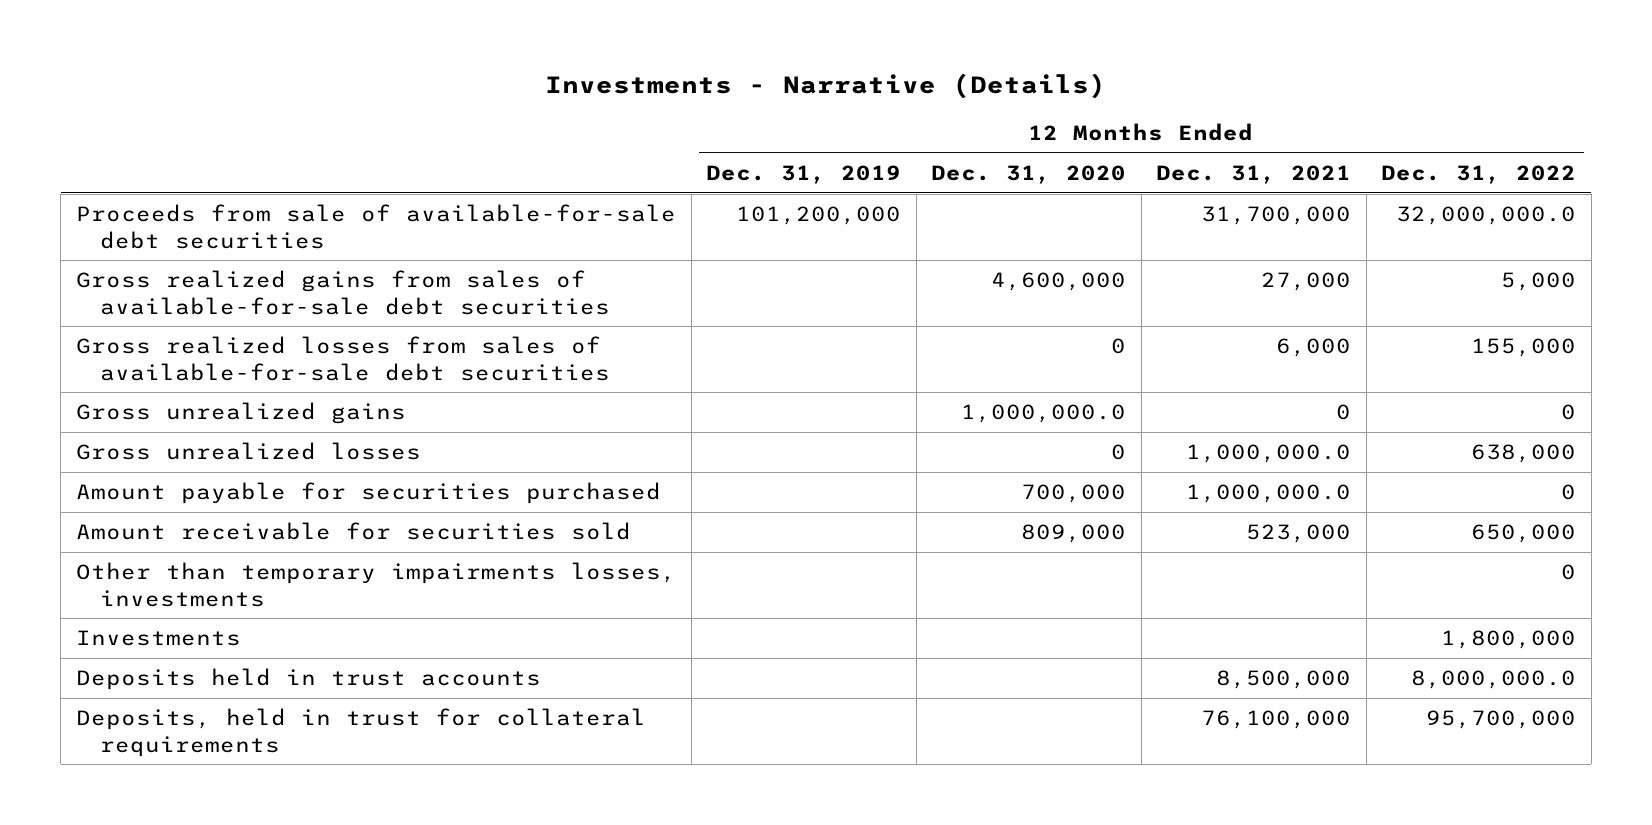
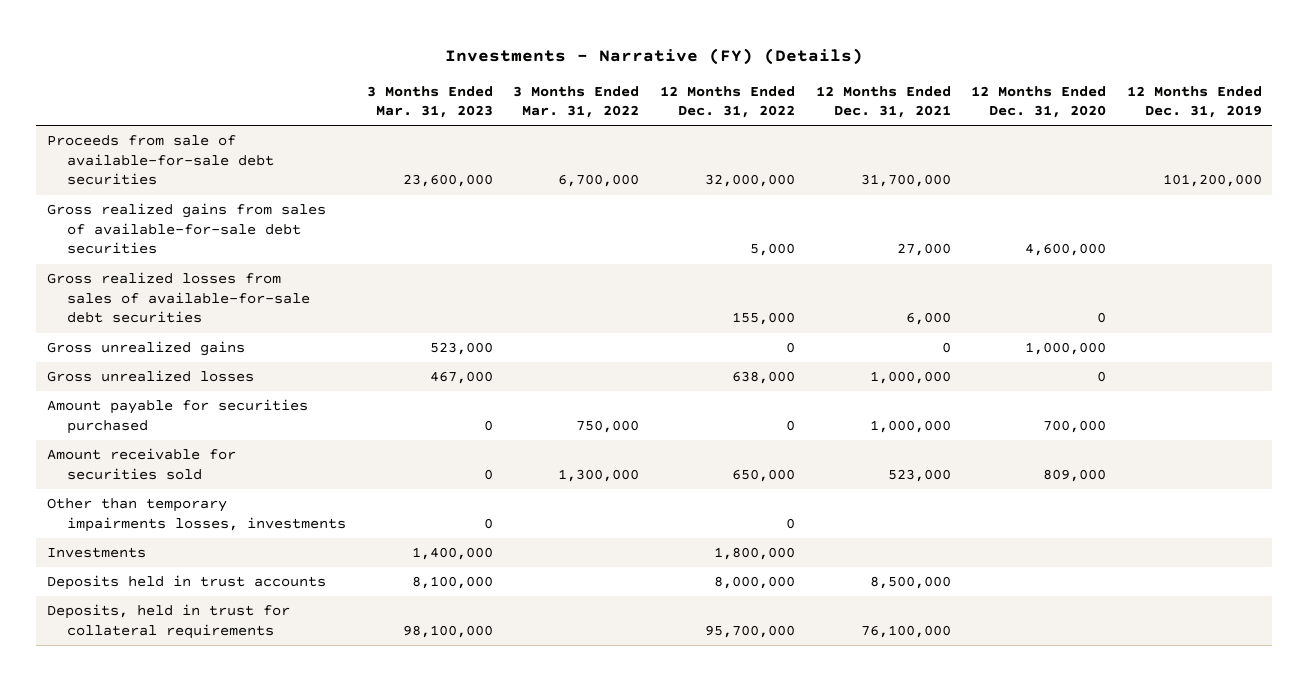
[545,72,1107,99] Investments - Narrative (Details) -> [445,47,864,65] Investments - Narrative (FY) (Details)
none -> [366,85,493,119] 3 Months Ended Mar. 31, 2023
none -> [513,85,640,119] 3 Months Ended Mar. 31, 2022
[1396,206,1577,226] 32,000,000.0 -> [704,174,795,188] 32,000,000
[961,404,1127,424] 1,000,000.0 -> [1025,342,1107,356] 1,000,000
[1186,444,1352,464] 1,000,000.0 -> [869,371,951,385] 1,000,000
[1186,484,1352,504] 1,000,000.0 -> [869,419,951,433] 1,000,000
[1411,670,1577,690] 8,000,000.0 -> [713,576,795,590] 8,000,000

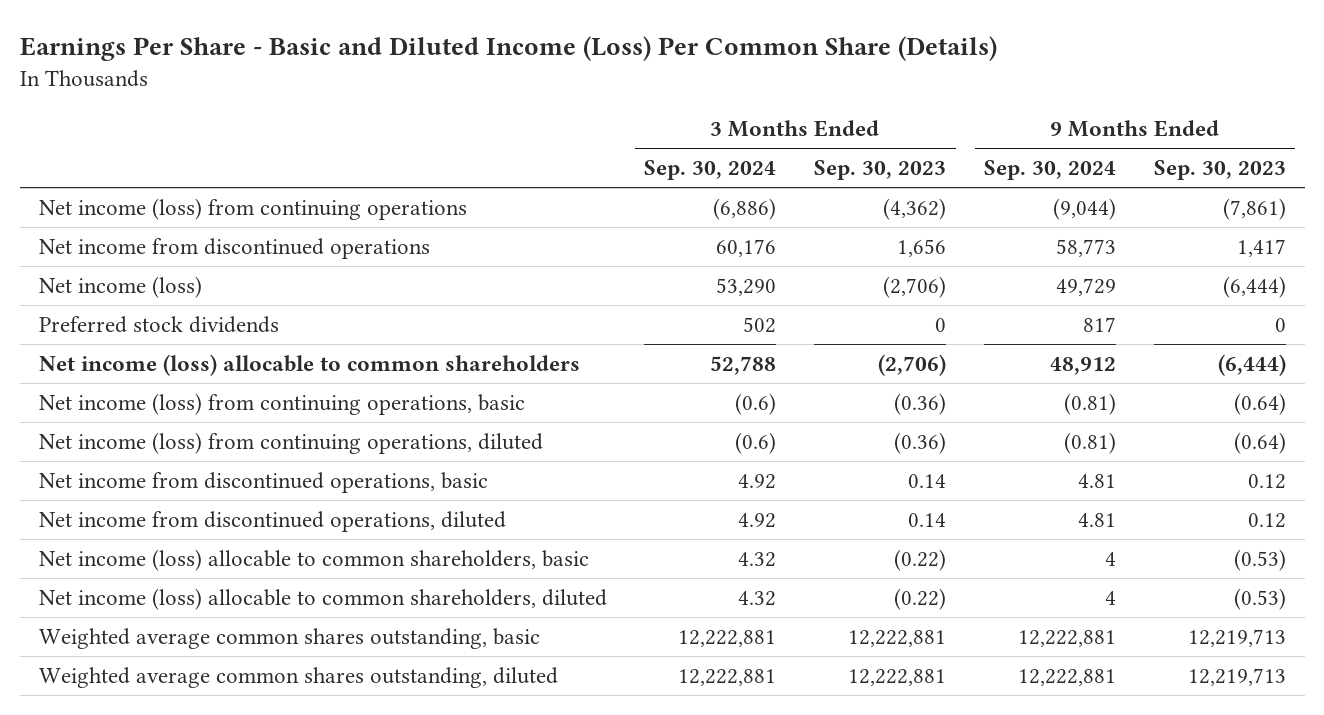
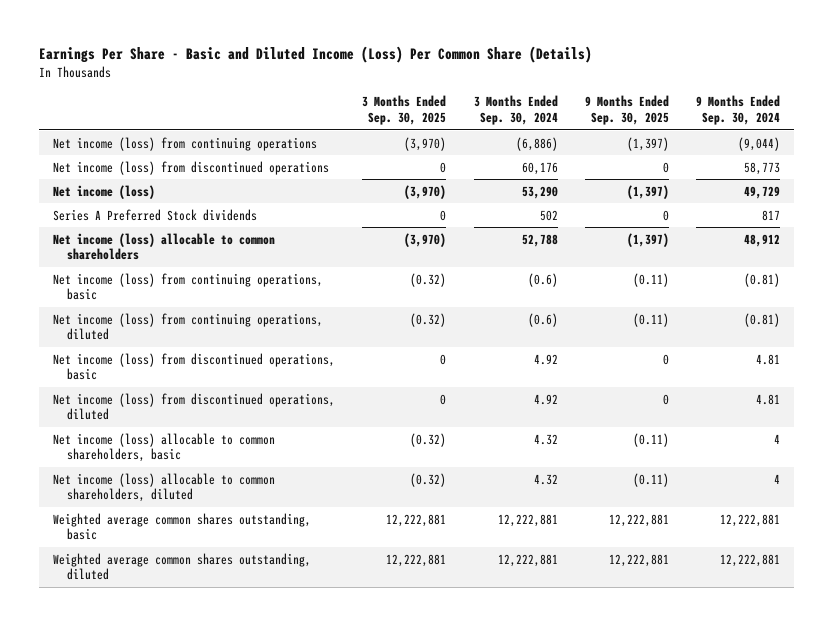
[814,160,947,181] Sep. 30, 2023 -> none
[1153,160,1286,181] Sep. 30, 2023 -> none
none -> [362,95,447,126] 3 Months Ended Sep. 30, 2025
none -> [585,95,670,126] 9 Months Ended Sep. 30, 2025
[38,237,430,259] Net income from discontinued operations -> [52,160,329,175] Net income (loss) from discontinued operations
[38,315,279,333] Preferred stock dividends -> [52,208,257,221] Series A Preferred Stock dividends
[38,471,488,493] Net income from discontinued operations, basic -> [52,352,335,381] Net income (loss) from discontinued operations, basic
[38,510,506,532] Net income from discontinued operations, diluted -> [52,392,335,421] Net income (loss) from discontinued operations, diluted

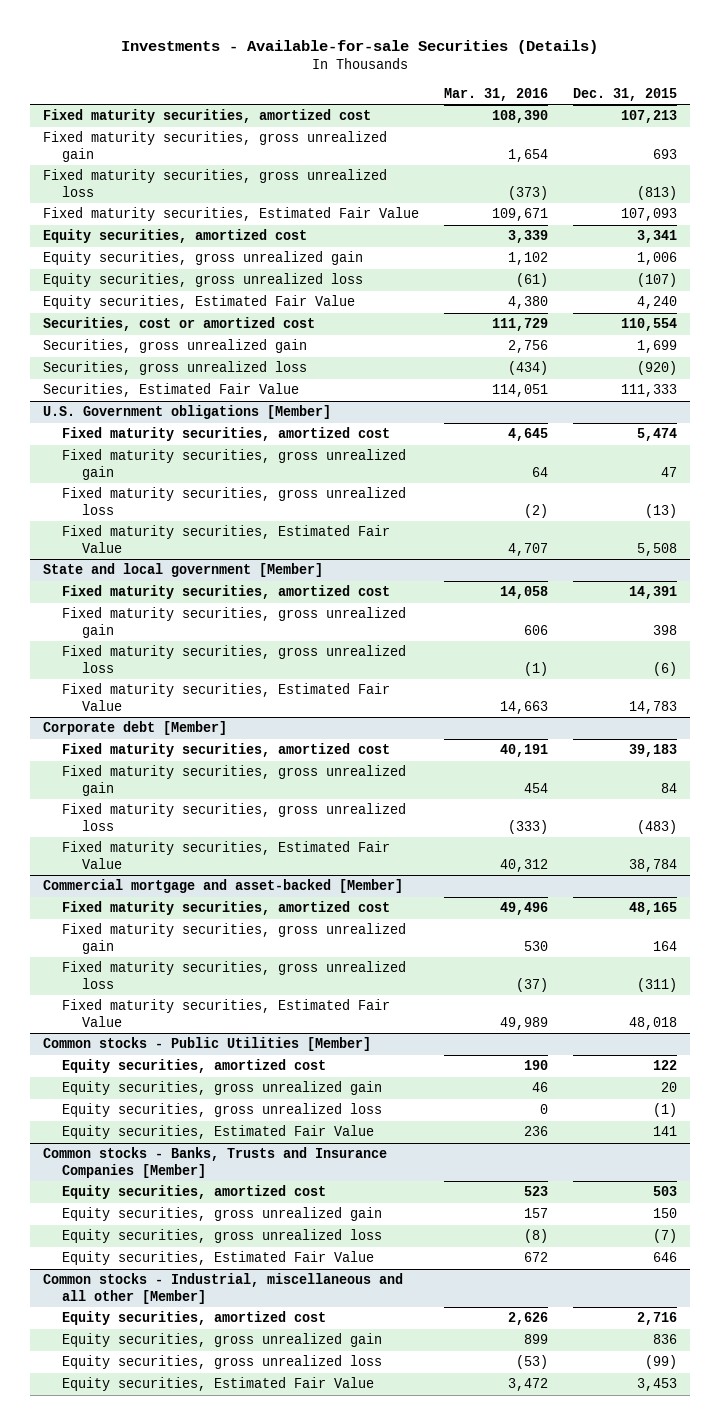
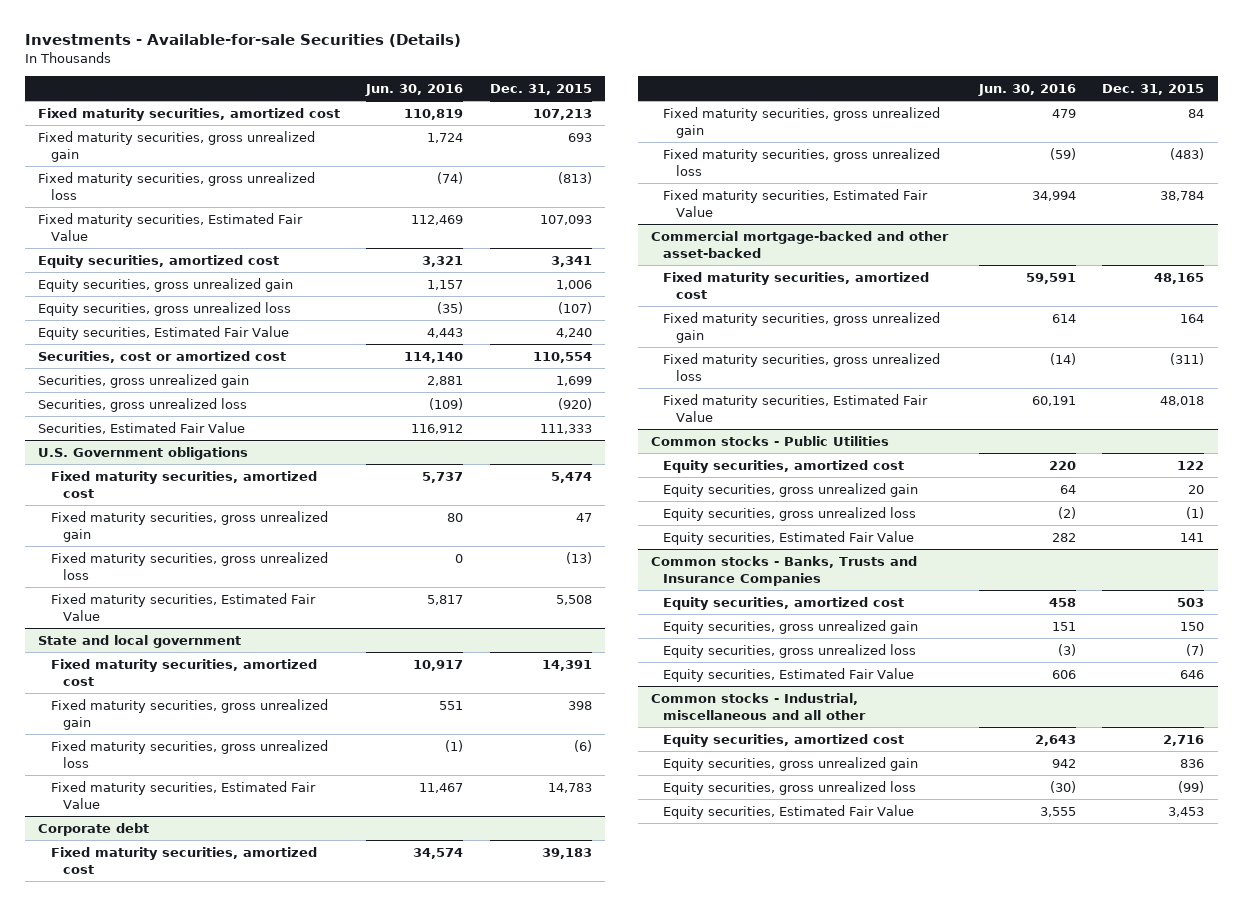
[444,87,549,101] Mar. 31, 2016 -> none
none -> [365,83,464,96] Jun. 30, 2016
[42,405,331,420] U.S. Government obligations [Member] -> [37,446,248,460] U.S. Government obligations
[42,563,323,578] State and local government [Member] -> [37,634,241,648] State and local government
[42,721,227,736] Corporate debt [Member] -> [37,822,149,836] Corporate debt
[42,879,403,894] Commercial mortgage and asset-backed [Member] -> [650,230,949,258] Commercial mortgage-backed and other asset-backed
[42,1037,371,1052] Common stocks - Public Utilities [Member] -> [650,435,889,446] Common stocks - Public Utilities
[42,1147,387,1178] Common stocks - Banks, Trusts and Insurance Companies [Member] -> [650,555,917,586] Common stocks - Banks, Trusts and Insurance Companies
[42,1273,403,1304] Common stocks - Industrial, miscellaneous and all other [Member] -> [650,692,867,720] Common stocks - Industrial, miscellaneous and all other

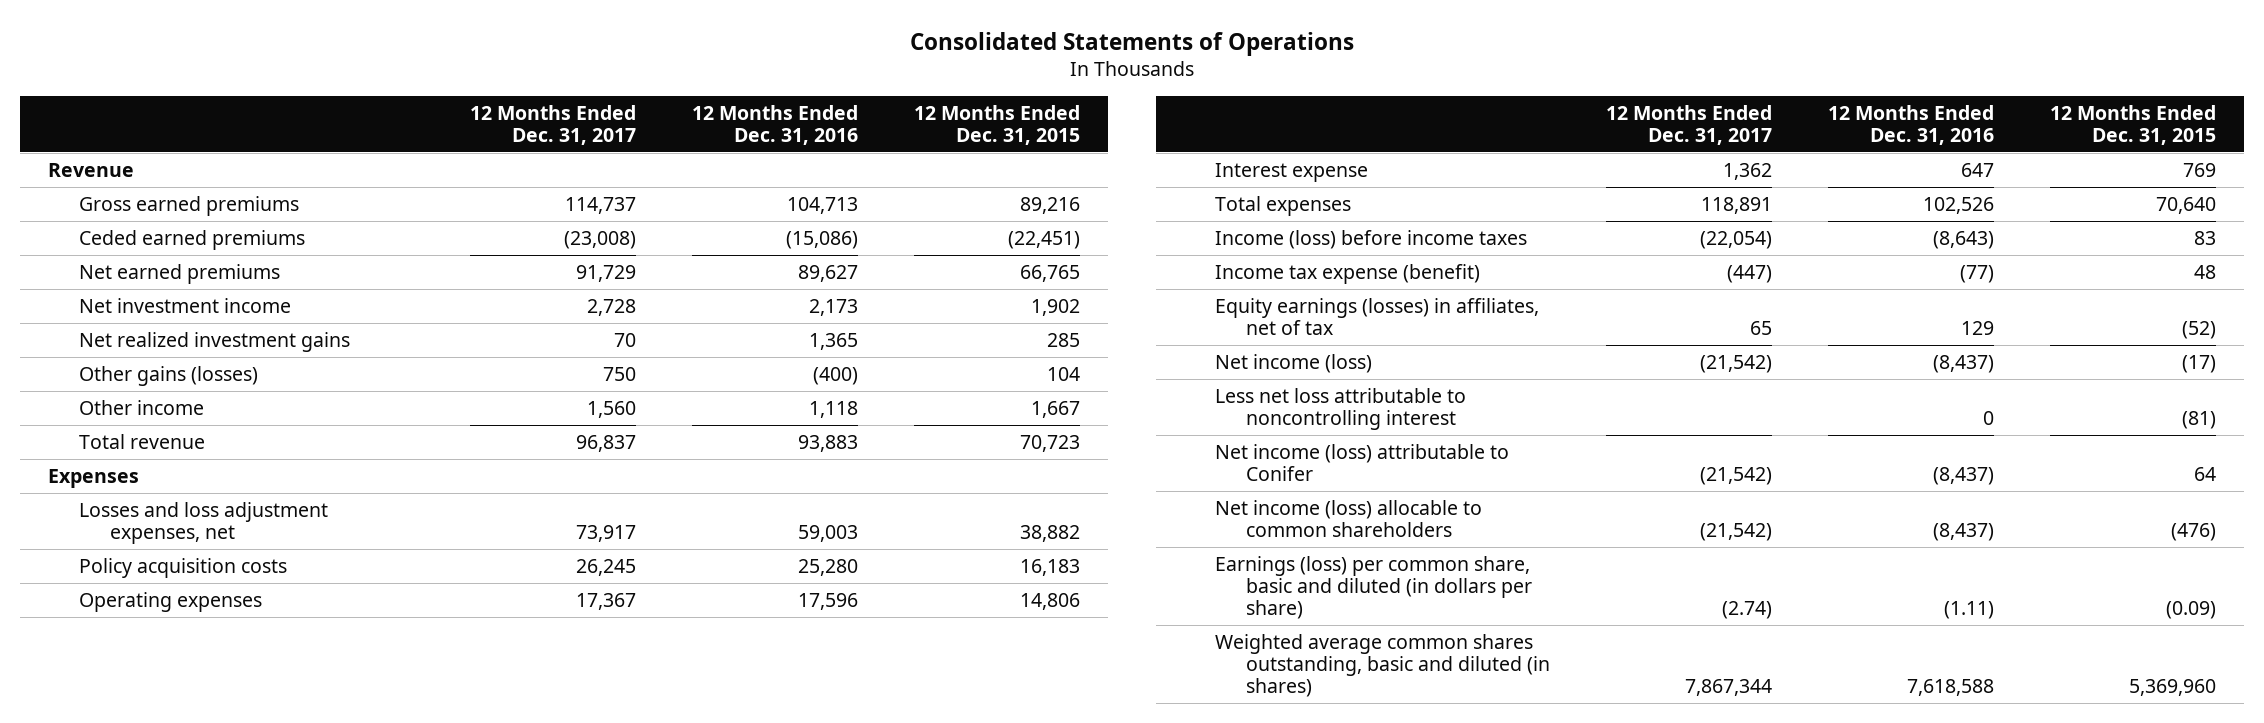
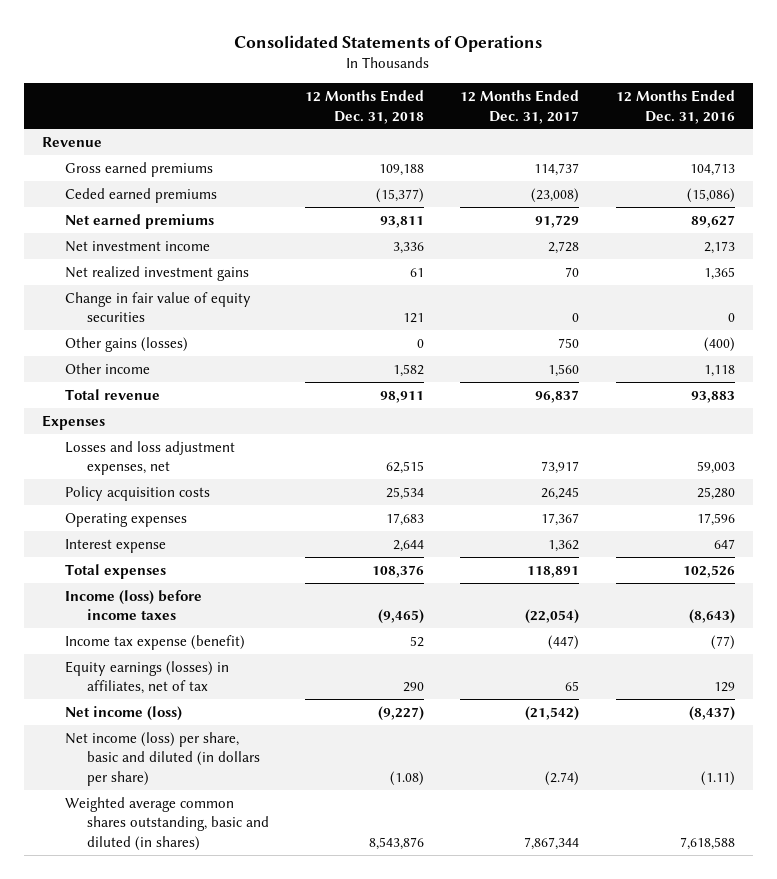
[913,104,1080,145] 12 Months Ended Dec. 31, 2015 -> none
none -> [305,89,425,124] 12 Months Ended Dec. 31, 2018
none -> [64,291,251,323] Change in fair value of equity securities
[1215,387,1467,431] Less net loss attributable to noncontrolling interest -> none
[1215,443,1510,482] Net income (loss) attributable to Conifer -> none
[1215,499,1483,538] Net income (loss) allocable to common shareholders -> none
[1215,555,1533,620] Earnings (loss) per common share, basic and diluted (in dollars per share) -> [64,731,260,787] Net income (loss) per share, basic and diluted (in dollars per share)

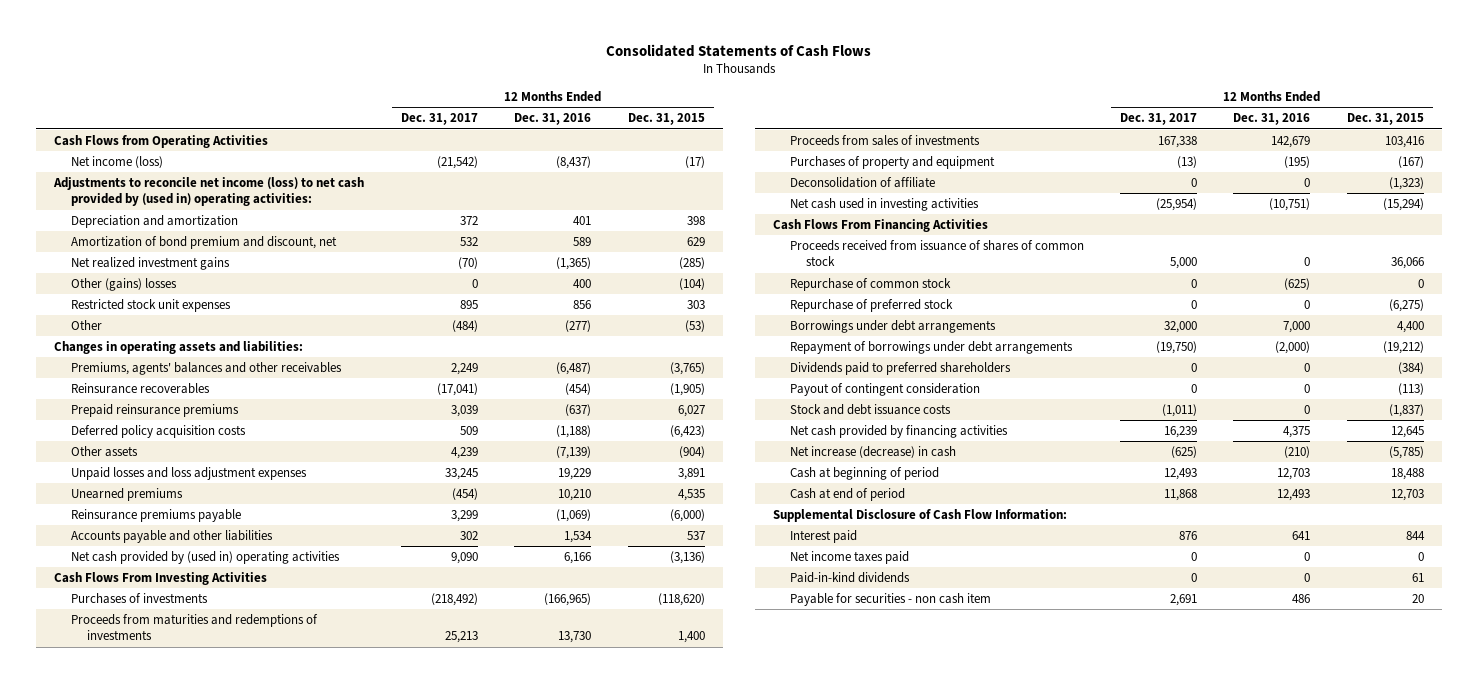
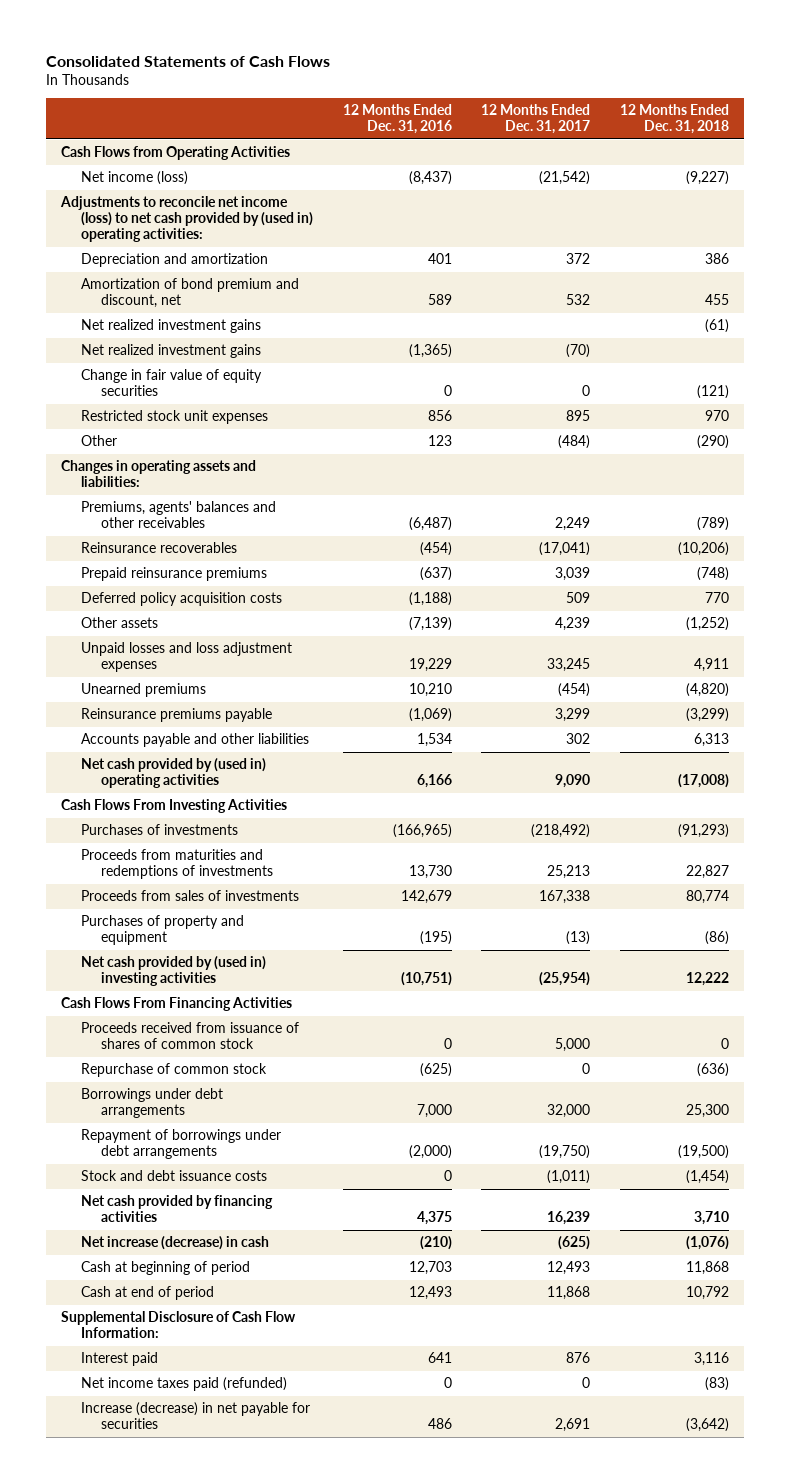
[627,113,705,126] Dec. 31, 2015 -> none
none -> [620,104,730,135] 12 Months Ended Dec. 31, 2018
none -> [80,319,261,334] Net realized investment gains
[70,277,177,291] Other (gains) losses -> none
none -> [80,369,262,397] Change in fair value of equity securities
[565,319,592,332] (277) -> [427,435,452,447] 123
[789,176,935,188] Deconsolidation of affiliate -> none
[789,197,979,211] Net cash used in investing activities -> [80,956,266,987] Net cash provided by (used in) investing activities
[789,298,953,312] Repurchase of preferred stock -> none
[789,361,1011,375] Dividends paid to preferred shareholders -> none
[789,382,980,396] Payout of contingent consideration -> none
[789,571,910,583] Paid-in-kind dividends -> none
[789,550,909,564] Net income taxes paid -> [80,1377,287,1392] Net income taxes paid (refunded)
[789,592,991,606] Payable for securities - non cash item -> [80,1402,310,1430] Increase (decrease) in net payable for securities

